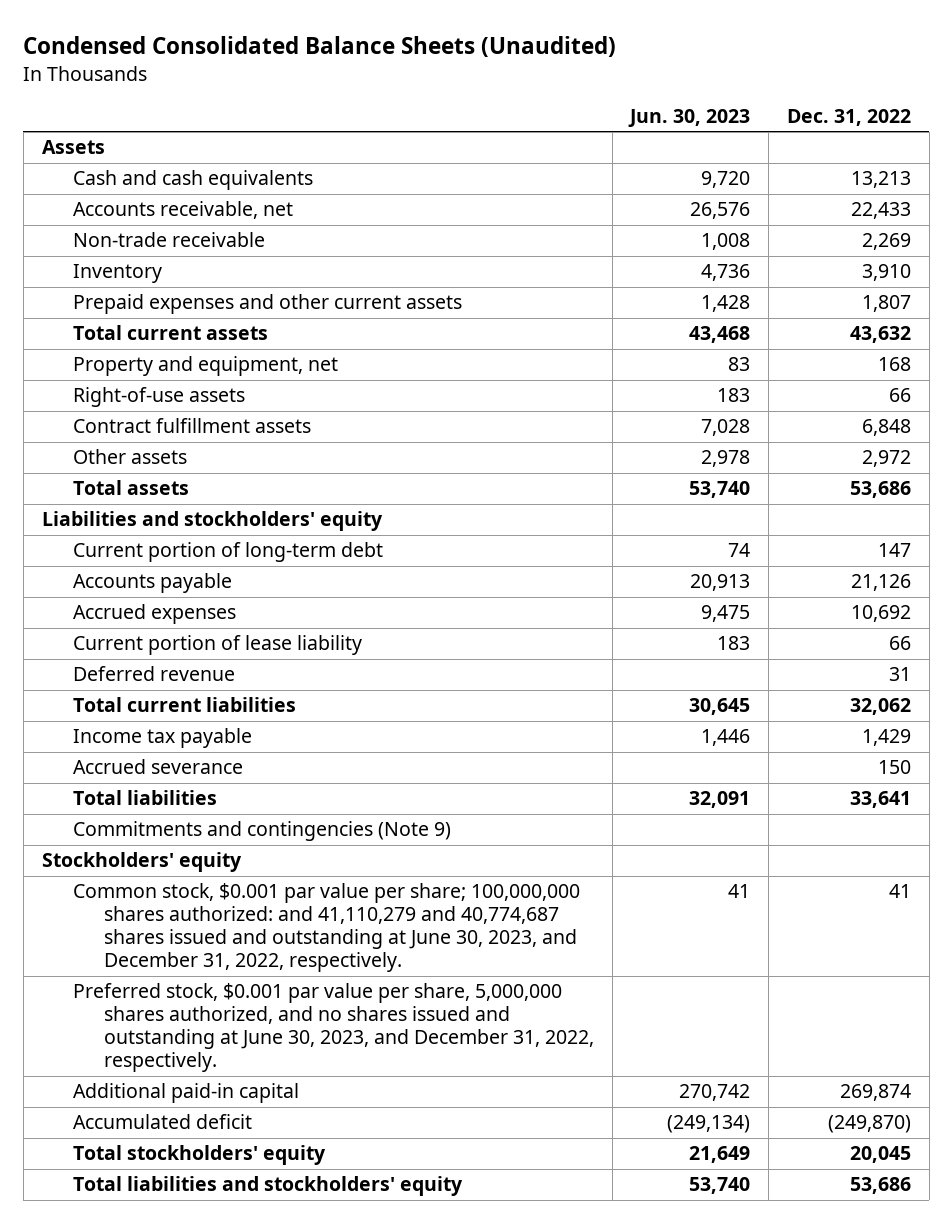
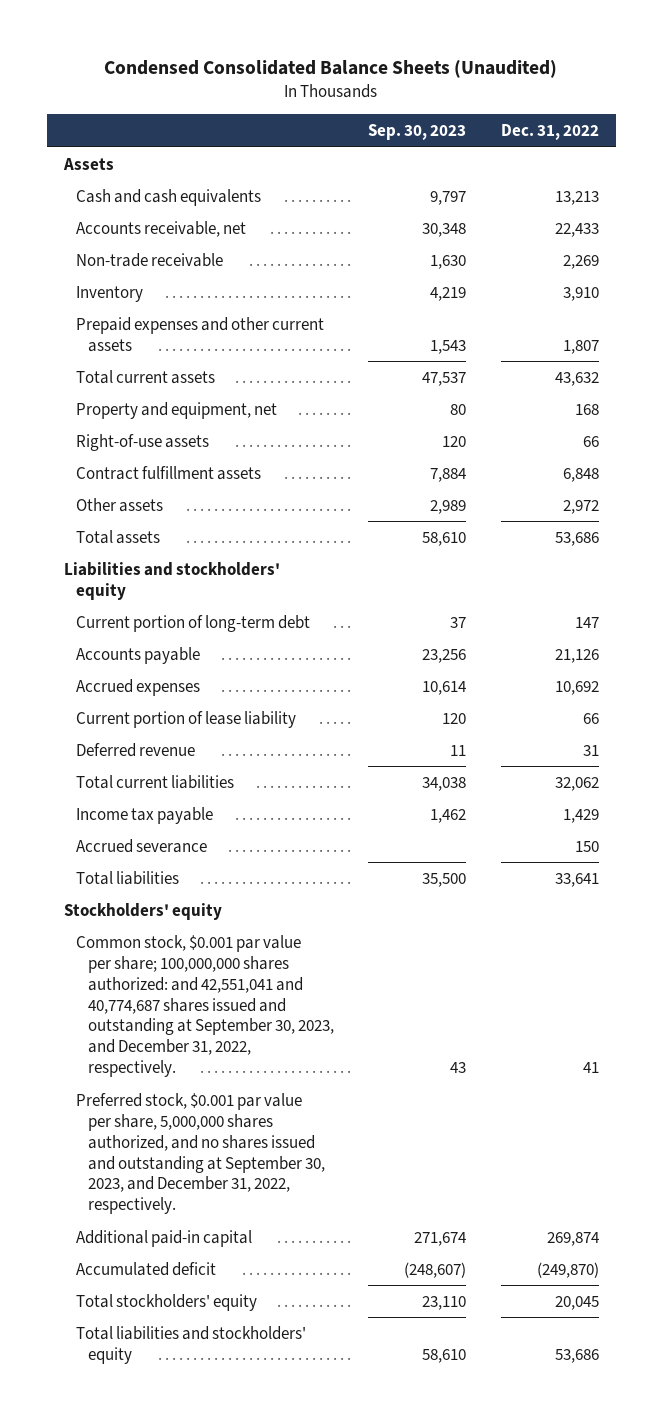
[628,108,751,127] Jun. 30, 2023 -> none
none -> [368,124,467,141] Sep. 30, 2023
[72,821,451,842] Commitments and contingencies (Note 9) -> none
[72,883,580,973] Common stock, $0.001 par value per share; 100,000,000 shares authorized: and 41,110,279 and 40,774,687 shares issued and outstanding at June 30, 2023, and December 31, 2022, respectively. -> [76,934,335,1078] Common stock, $0.001 par value per share; 100,000,000 shares authorized: and 42,551,041 and 40,774,687 shares issued and outstanding at September 30, 2023, and December 31, 2022, respectively.
[72,983,595,1073] Preferred stock, $0.001 par value per share, 5,000,000 shares authorized, and no shares issued and outstanding at June 30, 2023, and December 31, 2022, respectively. -> [76,1092,326,1215] Preferred stock, $0.001 par value per share, 5,000,000 shares authorized, and no shares issued and outstanding at September 30, 2023, and December 31, 2022, respectively.

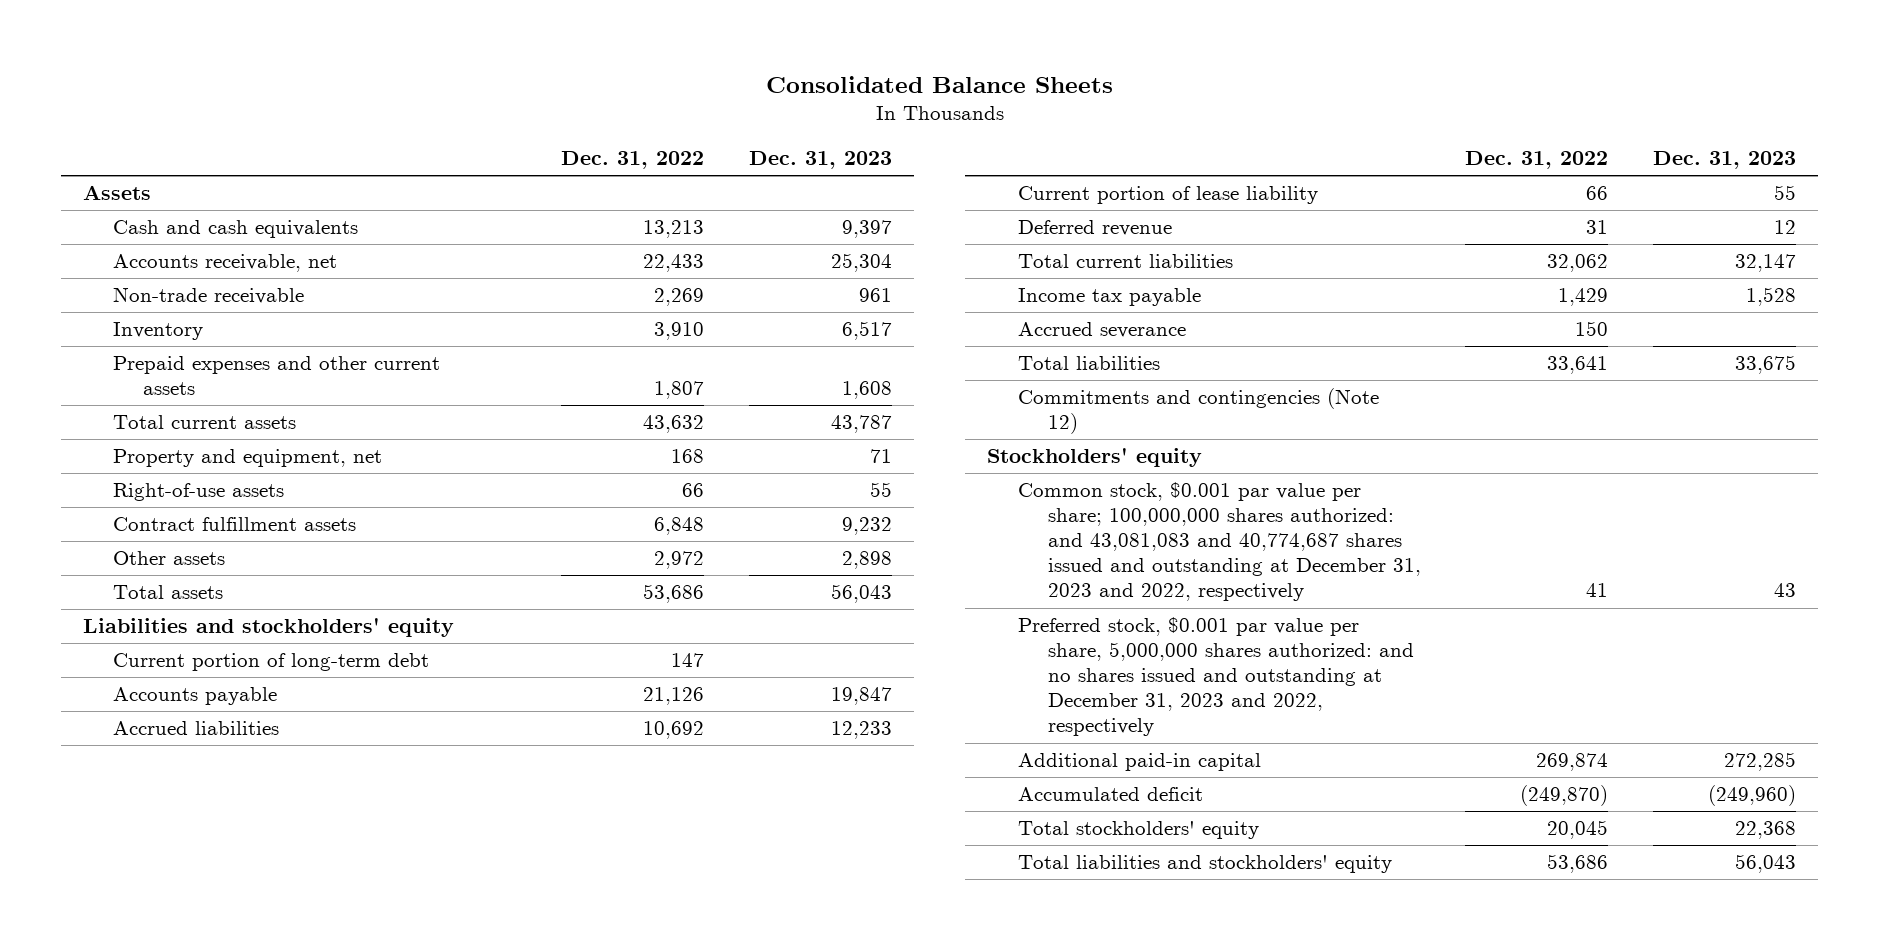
[104,59,558,78] Condensed Consolidated Balance Sheets (Unaudited) -> [765,75,1113,93] Consolidated Balance Sheets
[368,124,467,141] Sep. 30, 2023 -> none
none -> [748,151,892,170] Dec. 31, 2023
[76,678,201,696] Accrued expenses -> [113,721,280,736] Accrued liabilities
none -> [1017,388,1379,435] Commitments and contingencies (Note 12)
[76,934,335,1078] Common stock, $0.001 par value per share; 100,000,000 shares authorized: and 42,551,041 and 40,774,687 shares issued and outstanding at September 30, 2023, and December 31, 2022, respectively. -> [1017,482,1421,602] Common stock, $0.001 par value per share; 100,000,000 shares authorized: and 43,081,083 and 40,774,687 shares issued and outstanding at December 31, 2023 and 2022, respectively
[76,1092,326,1215] Preferred stock, $0.001 par value per share, 5,000,000 shares authorized, and no shares issued and outstanding at September 30, 2023, and December 31, 2022, respectively. -> [1017,617,1414,737] Preferred stock, $0.001 par value per share, 5,000,000 shares authorized: and no shares issued and outstanding at December 31, 2023 and 2022, respectively

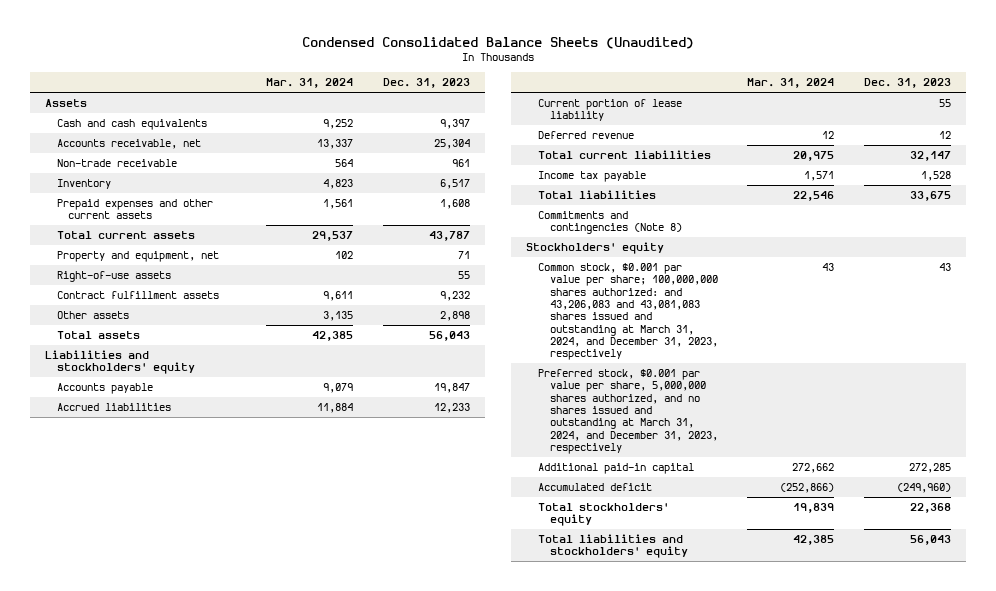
[765,75,1113,93] Consolidated Balance Sheets -> [302,36,695,49] Condensed Consolidated Balance Sheets (Unaudited)
[561,151,705,170] Dec. 31, 2022 -> none
none -> [266,78,354,89] Mar. 31, 2024
[113,653,430,672] Current portion of long-term debt -> none
[1017,322,1186,339] Accrued severance -> none
[1017,388,1379,435] Commitments and contingencies (Note 12) -> [537,211,682,235] Commitments and contingencies (Note 8)
[1017,482,1421,602] Common stock, $0.001 par value per share; 100,000,000 shares authorized: and 43,081,083 and 40,774,687 shares issued and outstanding at December 31, 2023 and 2022, respectively -> [537,263,718,361] Common stock, $0.001 par value per share; 100,000,000 shares authorized: and 43,206,083 and 43,081,083 shares issued and outstanding at March 31, 2024, and December 31, 2023, respectively
[1017,617,1414,737] Preferred stock, $0.001 par value per share, 5,000,000 shares authorized: and no shares issued and outstanding at December 31, 2023 and 2022, respectively -> [537,369,718,455] Preferred stock, $0.001 par value per share, 5,000,000 shares authorized, and no shares issued and outstanding at March 31, 2024, and December 31, 2023, respectively

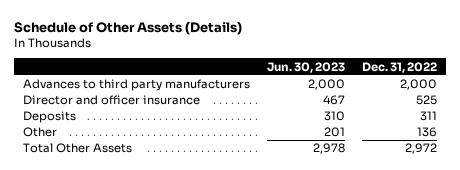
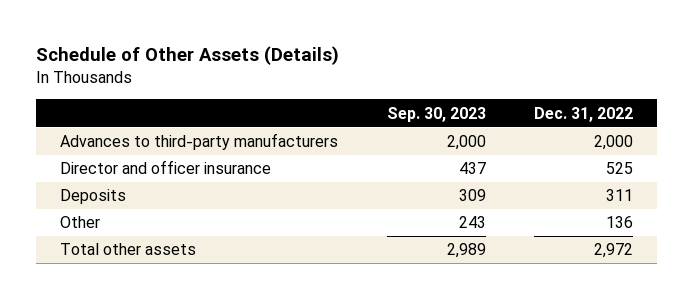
[267,61,346,73] Jun. 30, 2023 -> none
none -> [386,106,486,122] Sep. 30, 2023
[22,79,250,92] Advances to third party manufacturers -> [60,133,339,151] Advances to third-party manufacturers
[22,143,132,154] Total Other Assets -> [60,243,197,256] Total other assets

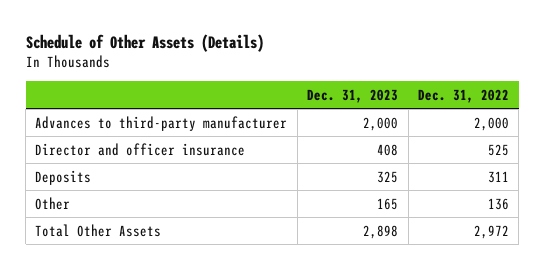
[386,106,486,122] Sep. 30, 2023 -> none
none -> [307,88,399,103] Dec. 31, 2023
[60,133,339,151] Advances to third-party manufacturers -> [35,115,288,131] Advances to third-party manufacturer
[60,243,197,256] Total other assets -> [35,223,162,237] Total Other Assets

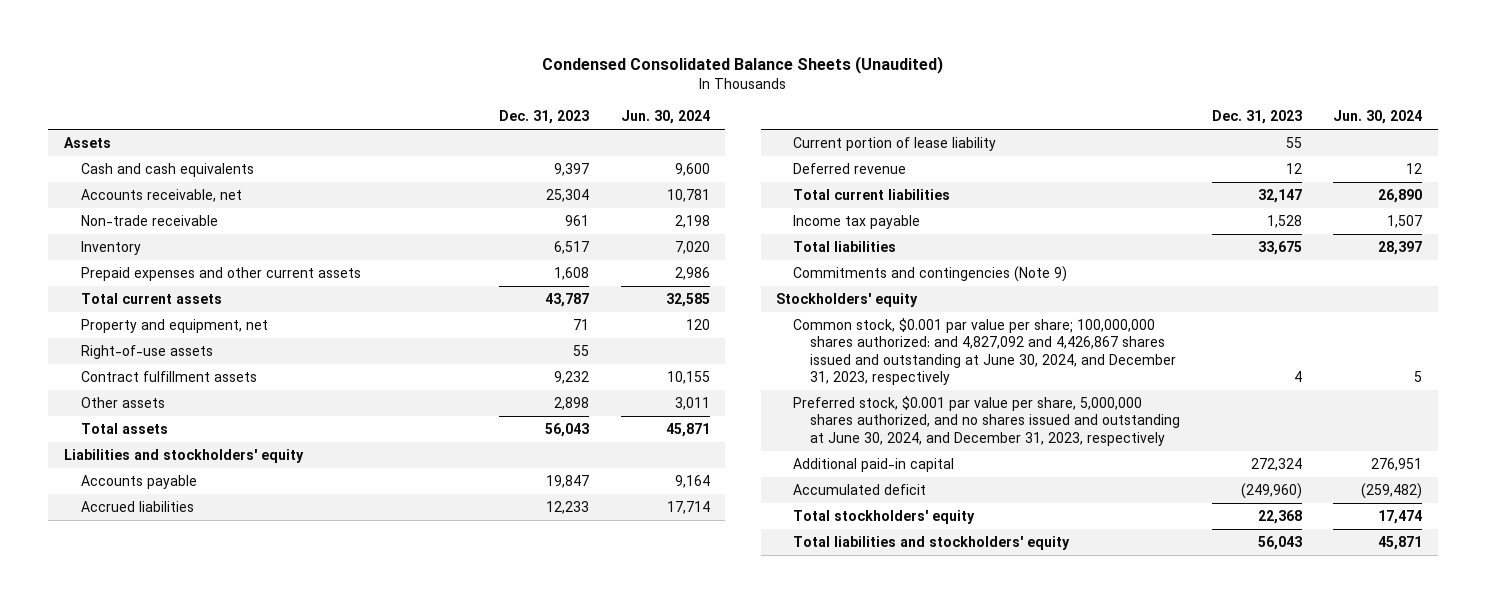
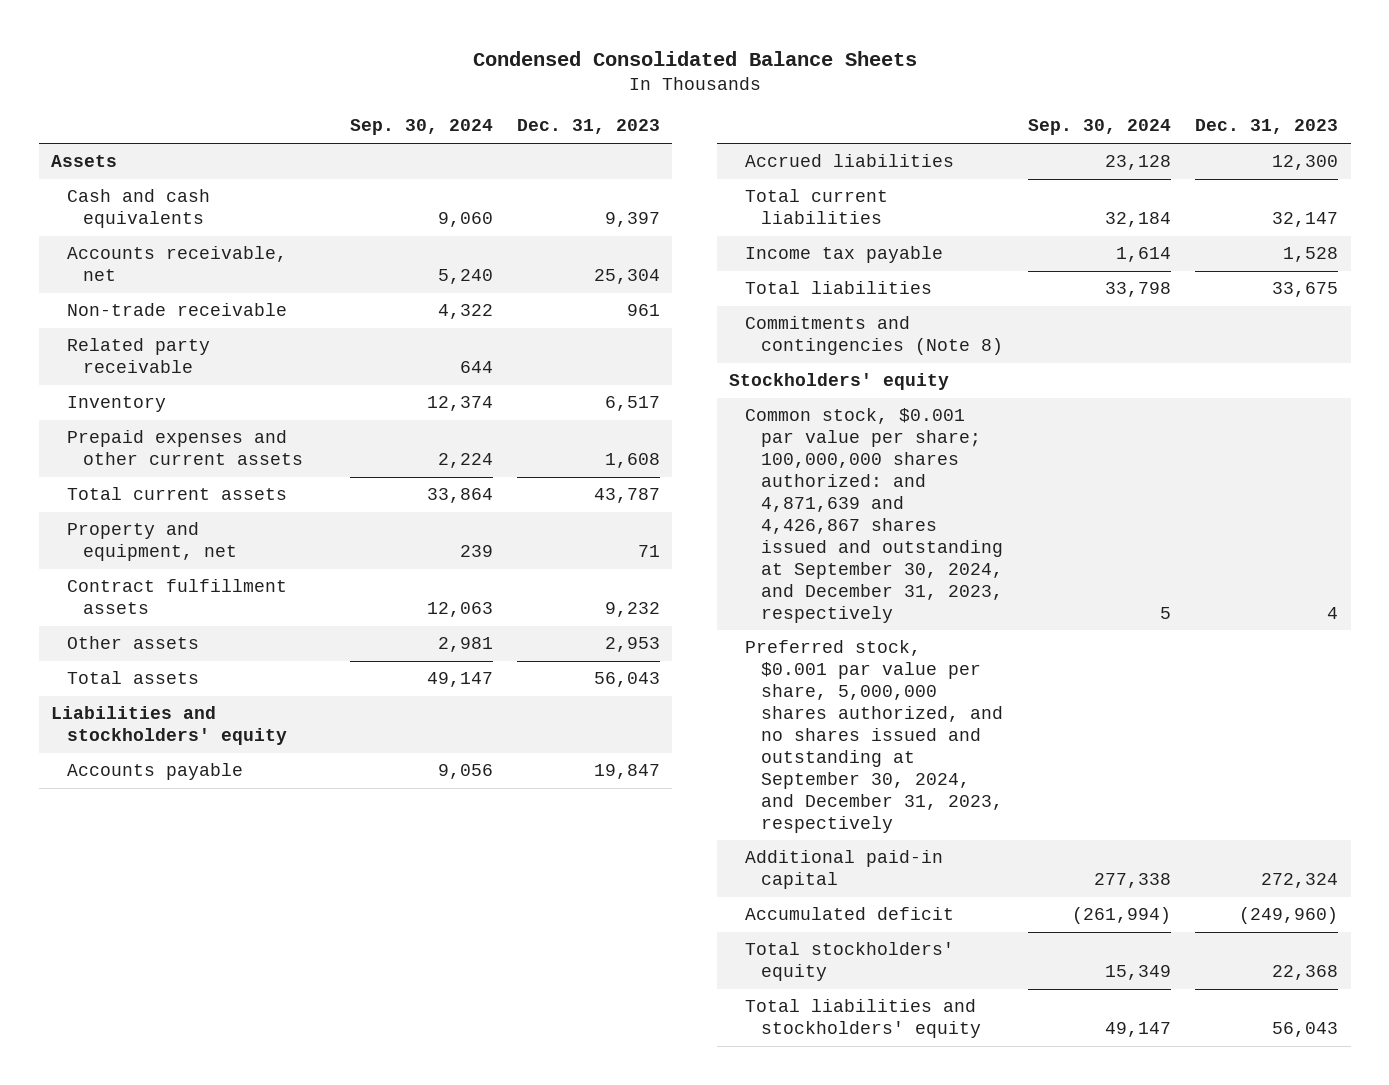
[541,55,943,74] Condensed Consolidated Balance Sheets (Unaudited) -> [472,51,917,67] Condensed Consolidated Balance Sheets
[620,110,710,125] Jun. 30, 2024 -> none
none -> [349,119,493,136] Sep. 30, 2024
none -> [67,338,211,374] Related party receivable
[80,345,213,360] Right-of-use assets -> none
[554,397,590,411] 2,898 -> [605,637,661,653] 2,953
[793,137,997,152] Current portion of lease liability -> none
[793,163,907,175] Deferred revenue -> none
[546,501,590,515] 12,233 -> [1272,155,1339,171] 12,300
[793,266,1068,283] Commitments and contingencies (Note 9) -> [745,316,1004,356] Commitments and contingencies (Note 8)
[793,318,1177,385] Common stock, $0.001 par value per share; 100,000,000 shares authorized: and 4,827,092 and 4,426,867 shares issued and outstanding at June 30, 2024, and December 31, 2023, respectively -> [745,408,1004,623] Common stock, $0.001 par value per share; 100,000,000 shares authorized: and 4,871,639 and 4,426,867 shares issued and outstanding at September 30, 2024, and December 31, 2023, respectively
[793,396,1181,446] Preferred stock, $0.001 par value per share, 5,000,000 shares authorized, and no shares issued and outstanding at June 30, 2024, and December 31, 2023, respectively -> [745,640,1004,833] Preferred stock, $0.001 par value per share, 5,000,000 shares authorized, and no shares issued and outstanding at September 30, 2024, and December 31, 2023, respectively

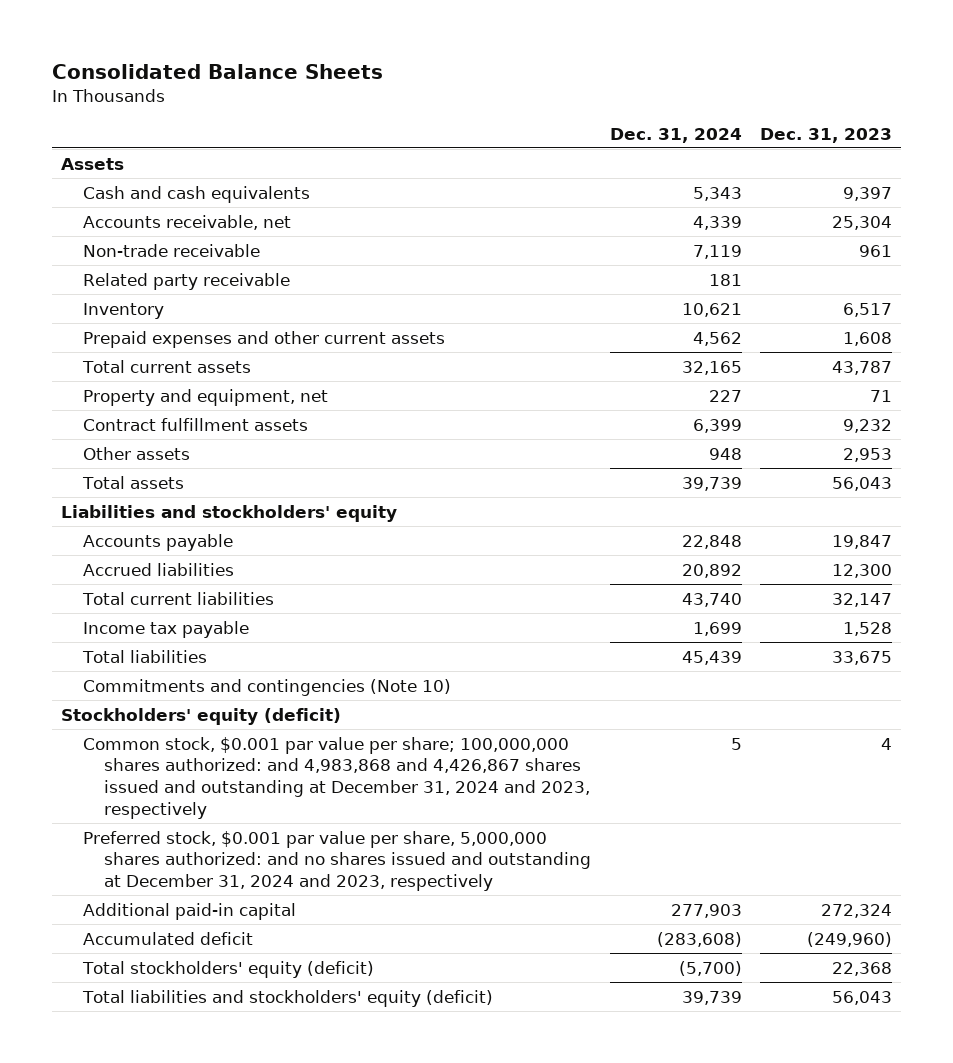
[472,51,917,67] Condensed Consolidated Balance Sheets -> [52,63,384,79] Consolidated Balance Sheets
[349,119,493,136] Sep. 30, 2024 -> none
none -> [609,127,742,143] Dec. 31, 2024
[745,316,1004,356] Commitments and contingencies (Note 8) -> [82,678,451,696] Commitments and contingencies (Note 10)
[729,373,950,391] Stockholders' equity -> [61,707,342,725] Stockholders' equity (deficit)
[745,408,1004,623] Common stock, $0.001 par value per share; 100,000,000 shares authorized: and 4,871,639 and 4,426,867 shares issued and outstanding at September 30, 2024, and December 31, 2023, respectively -> [82,736,591,819] Common stock, $0.001 par value per share; 100,000,000 shares authorized: and 4,983,868 and 4,426,867 shares issued and outstanding at December 31, 2024 and 2023, respectively
[745,640,1004,833] Preferred stock, $0.001 par value per share, 5,000,000 shares authorized, and no shares issued and outstanding at September 30, 2024, and December 31, 2023, respectively -> [82,830,592,892] Preferred stock, $0.001 par value per share, 5,000,000 shares authorized: and no shares issued and outstanding at December 31, 2024 and 2023, respectively
[745,942,955,982] Total stockholders' equity -> [81,960,374,978] Total stockholders' equity (deficit)
[745,999,982,1039] Total liabilities and stockholders' equity -> [81,989,493,1007] Total liabilities and stockholders' equity (deficit)

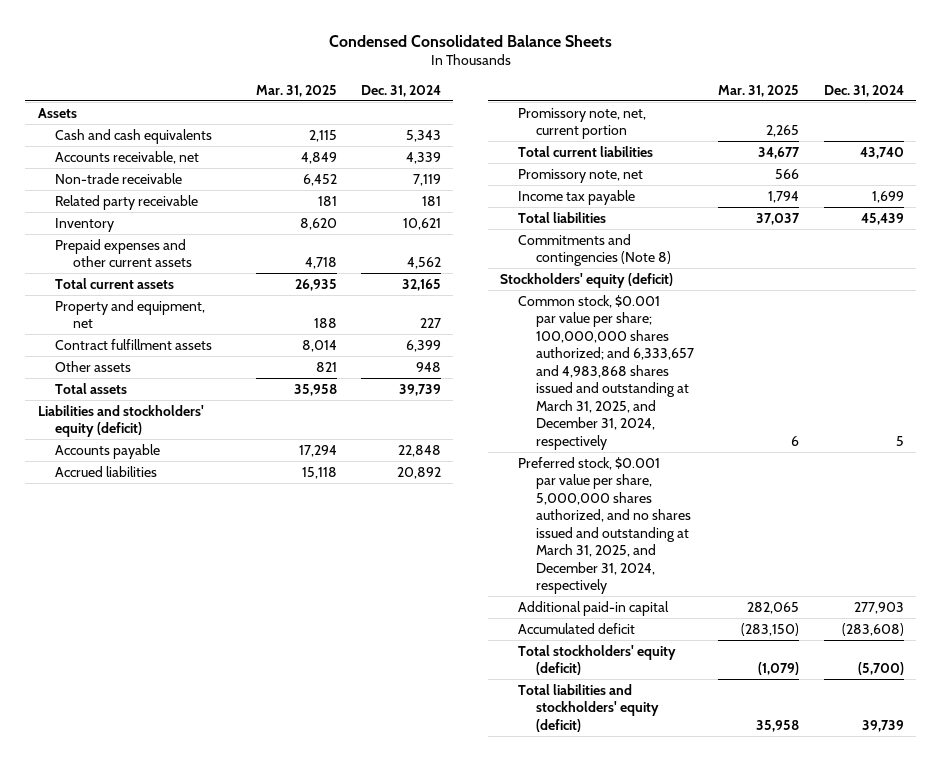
[52,63,384,79] Consolidated Balance Sheets -> [328,34,612,47] Condensed Consolidated Balance Sheets
[759,127,892,143] Dec. 31, 2023 -> none
none -> [255,84,337,97] Mar. 31, 2025
[61,504,398,522] Liabilities and stockholders' equity -> [37,404,204,438] Liabilities and stockholders' equity (deficit)
none -> [517,107,646,140] Promissory note, net, current portion
none -> [517,168,643,183] Promissory note, net
[82,678,451,696] Commitments and contingencies (Note 10) -> [517,233,671,267] Commitments and contingencies (Note 8)
[82,736,591,819] Common stock, $0.001 par value per share; 100,000,000 shares authorized: and 4,983,868 and 4,426,867 shares issued and outstanding at December 31, 2024 and 2023, respectively -> [517,294,694,450] Common stock, $0.001 par value per share; 100,000,000 shares authorized; and 6,333,657 and 4,983,868 shares issued and outstanding at March 31, 2025, and December 31, 2024, respectively
[82,830,592,892] Preferred stock, $0.001 par value per share, 5,000,000 shares authorized: and no shares issued and outstanding at December 31, 2024 and 2023, respectively -> [517,456,691,595] Preferred stock, $0.001 par value per share, 5,000,000 shares authorized, and no shares issued and outstanding at March 31, 2025, and December 31, 2024, respectively

